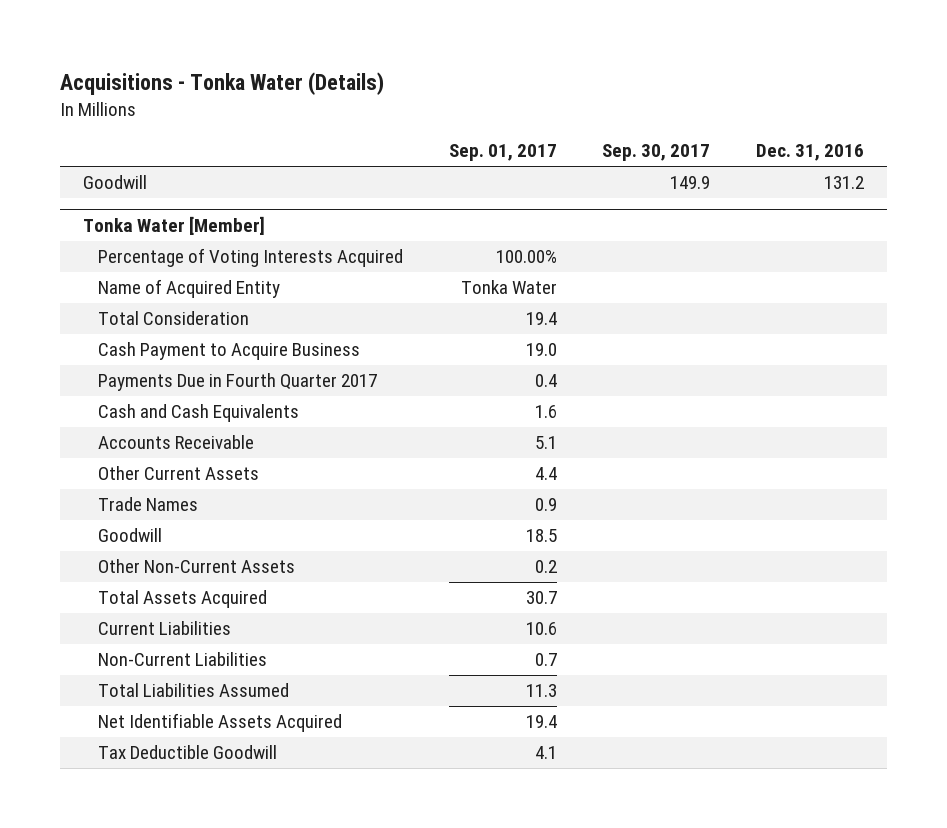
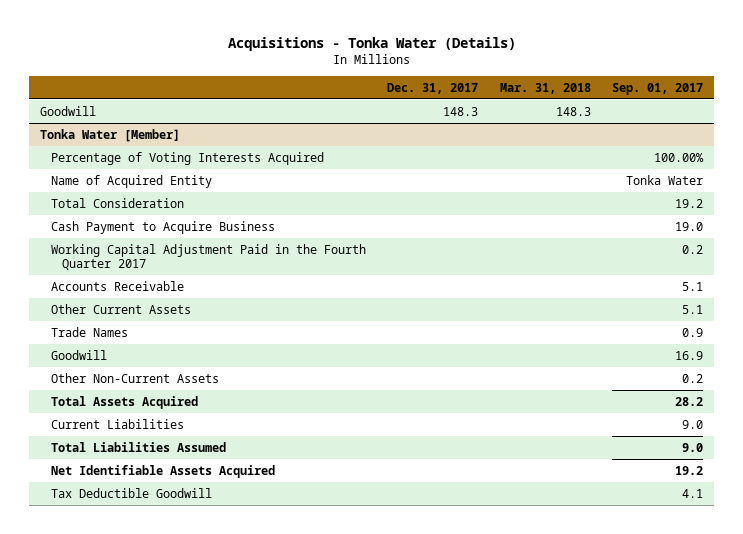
[602,144,711,162] Sep. 30, 2017 -> none
[756,144,865,162] Dec. 31, 2016 -> none
none -> [387,82,479,94] Dec. 31, 2017
none -> [499,82,591,94] Mar. 31, 2018
[525,312,557,326] 19.4 -> [675,198,704,208] 19.2
[98,404,300,423] Cash and Cash Equivalents -> none
[98,373,378,392] Payments Due in Fourth Quarter 2017 -> [50,243,366,271] Working Capital Adjustment Paid in the Fourth Quarter 2017
[534,374,557,388] 0.4 -> [682,244,704,254] 0.2
[534,467,557,481] 4.4 -> [682,304,704,314] 5.1
[525,529,557,543] 18.5 -> [675,350,704,360] 16.9
[98,652,268,667] Non-Current Liabilities -> none
[525,591,557,605] 30.7 -> [675,396,704,406] 28.2
[525,622,557,636] 10.6 -> [682,419,704,429] 9.0
[525,684,557,698] 11.3 -> [682,442,704,452] 9.0
[525,715,557,729] 19.4 -> [675,465,704,475] 19.2

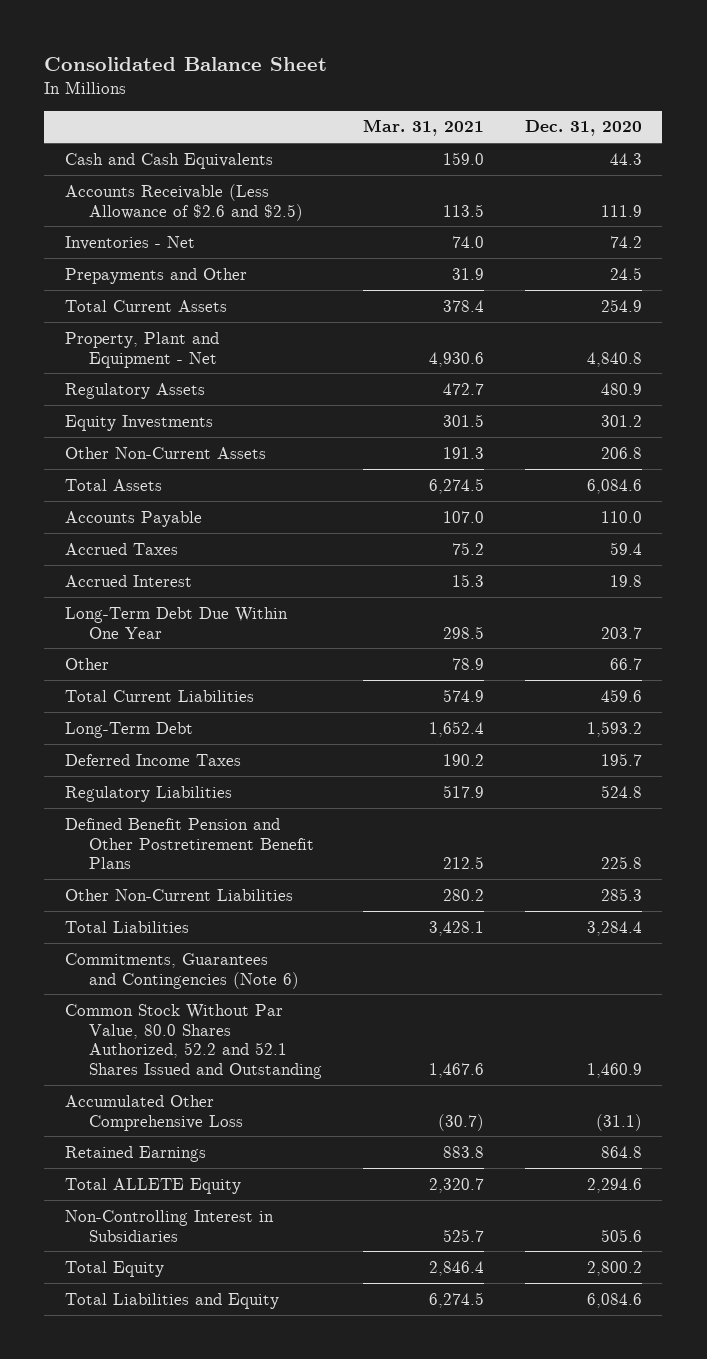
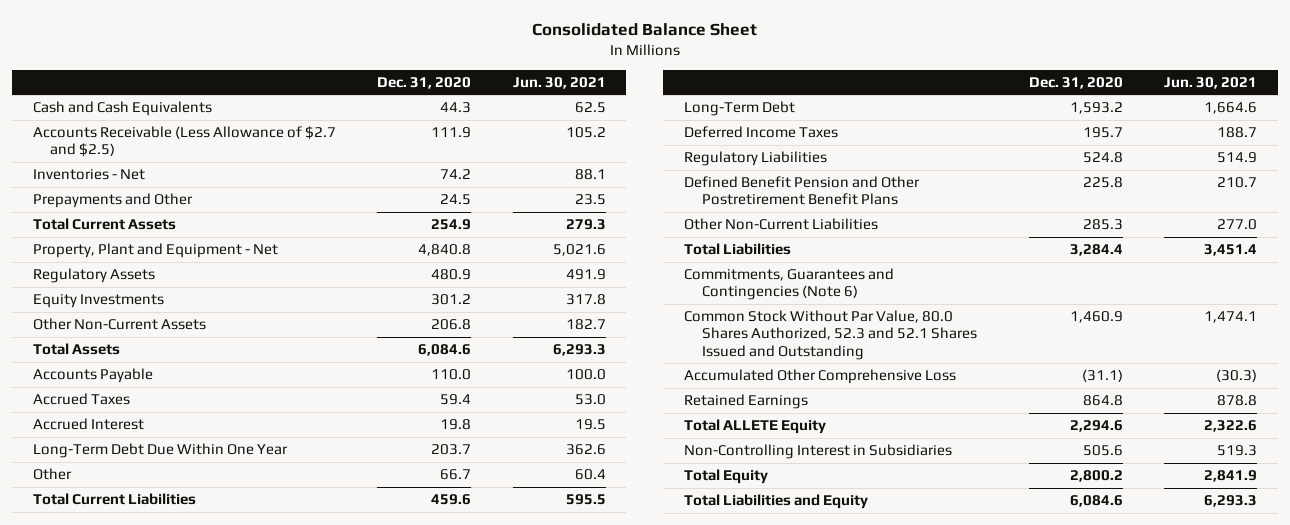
[363,119,485,137] Mar. 31, 2021 -> none
none -> [512,76,606,89] Jun. 30, 2021
[64,183,304,221] Accounts Receivable (Less Allowance of $2.6 and $2.5) -> [32,126,336,158] Accounts Receivable (Less Allowance of $2.7 and $2.5)
[64,1003,323,1080] Common Stock Without Par Value, 80.0 Shares Authorized, 52.2 and 52.1 Shares Issued and Outstanding -> [684,310,977,360] Common Stock Without Par Value, 80.0 Shares Authorized, 52.3 and 52.1 Shares Issued and Outstanding

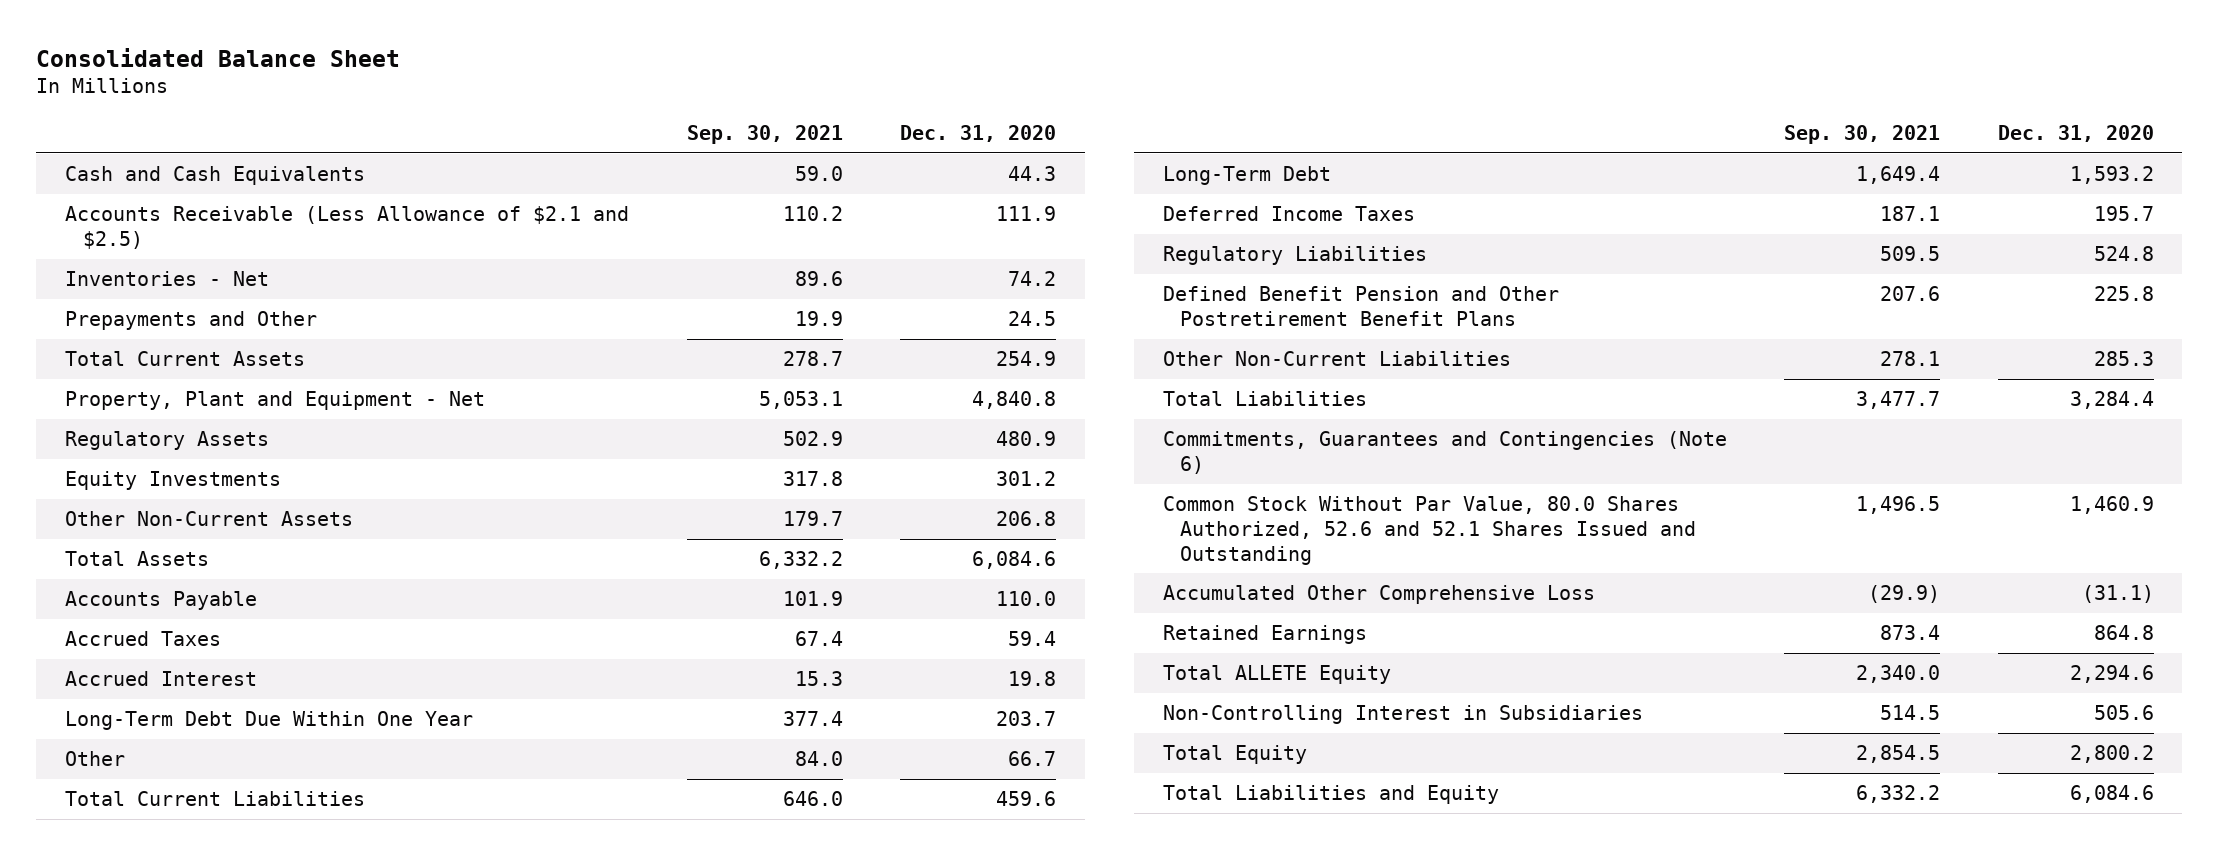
[512,76,606,89] Jun. 30, 2021 -> none
none -> [686,124,843,144] Sep. 30, 2021
[32,126,336,158] Accounts Receivable (Less Allowance of $2.7 and $2.5) -> [65,206,630,249] Accounts Receivable (Less Allowance of $2.1 and $2.5)
[684,310,977,360] Common Stock Without Par Value, 80.0 Shares Authorized, 52.3 and 52.1 Shares Issued and Outstanding -> [1162,496,1697,565] Common Stock Without Par Value, 80.0 Shares Authorized, 52.6 and 52.1 Shares Issued and Outstanding

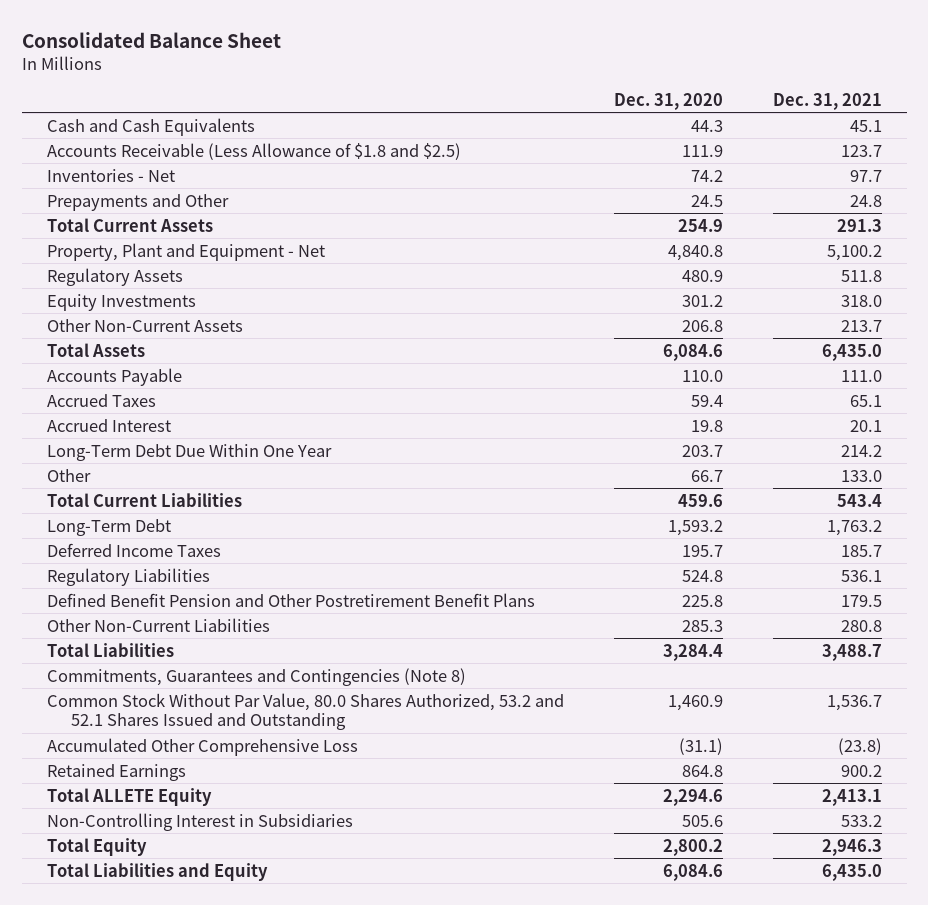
[686,124,843,144] Sep. 30, 2021 -> none
none -> [772,92,882,110] Dec. 31, 2021
[65,206,630,249] Accounts Receivable (Less Allowance of $2.1 and $2.5) -> [46,142,461,160] Accounts Receivable (Less Allowance of $1.8 and $2.5)
[1162,431,1727,474] Commitments, Guarantees and Contingencies (Note 6) -> [46,667,466,686] Commitments, Guarantees and Contingencies (Note 8)
[1162,496,1697,565] Common Stock Without Par Value, 80.0 Shares Authorized, 52.6 and 52.1 Shares Issued and Outstanding -> [46,692,564,731] Common Stock Without Par Value, 80.0 Shares Authorized, 53.2 and 52.1 Shares Issued and Outstanding

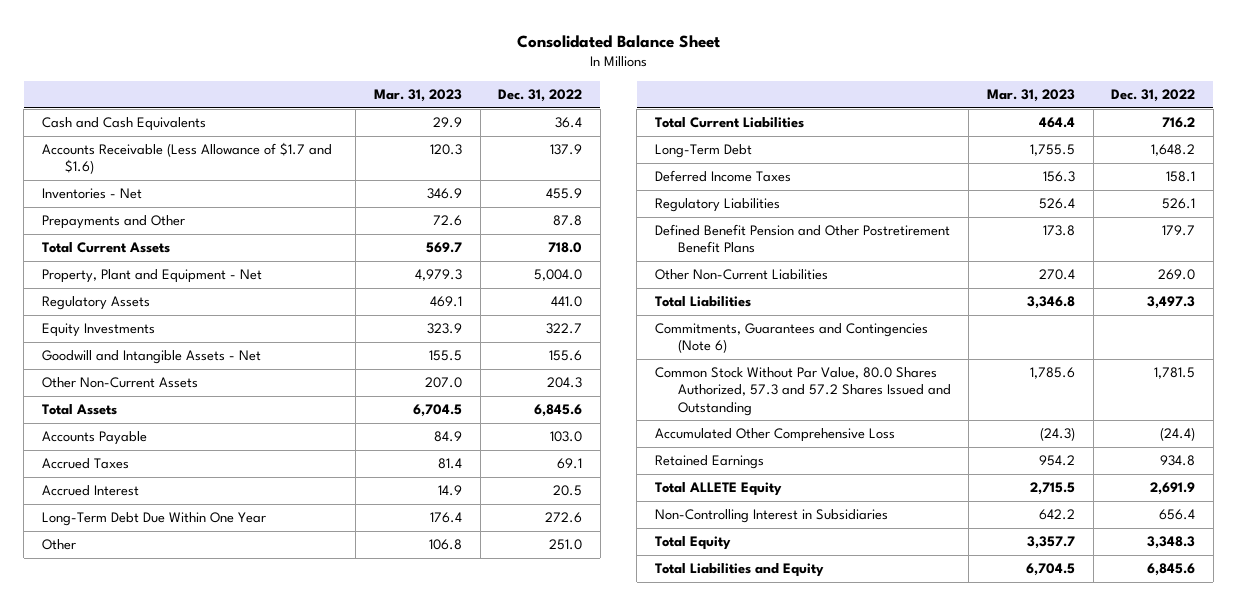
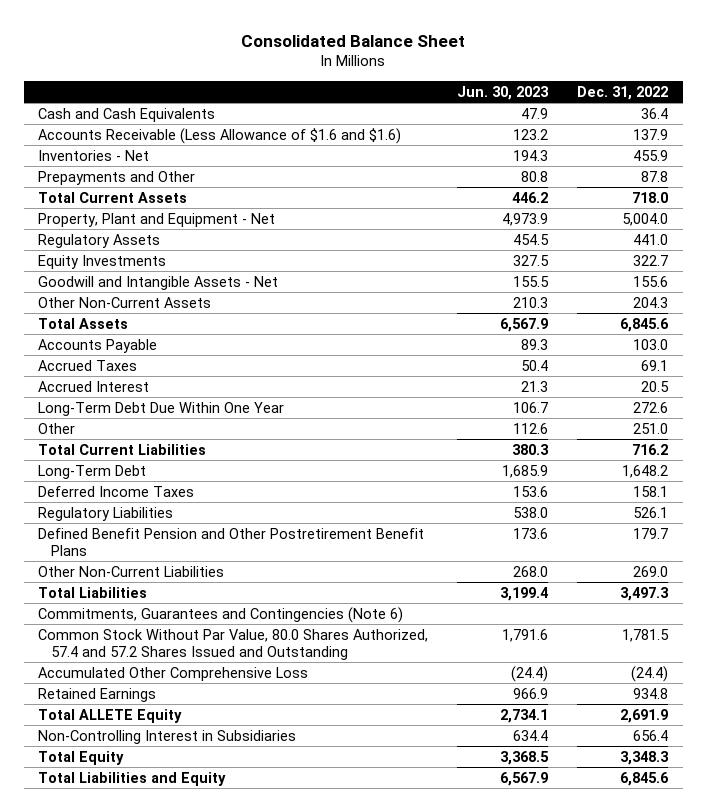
[373,89,462,103] Mar. 31, 2023 -> none
none -> [457,85,550,100] Jun. 30, 2023
[41,142,332,175] Accounts Receivable (Less Allowance of $1.7 and $1.6) -> [38,127,402,144] Accounts Receivable (Less Allowance of $1.6 and $1.6)
[655,367,951,416] Common Stock Without Par Value, 80.0 Shares Authorized, 57.3 and 57.2 Shares Issued and Outstanding -> [38,628,429,660] Common Stock Without Par Value, 80.0 Shares Authorized, 57.4 and 57.2 Shares Issued and Outstanding

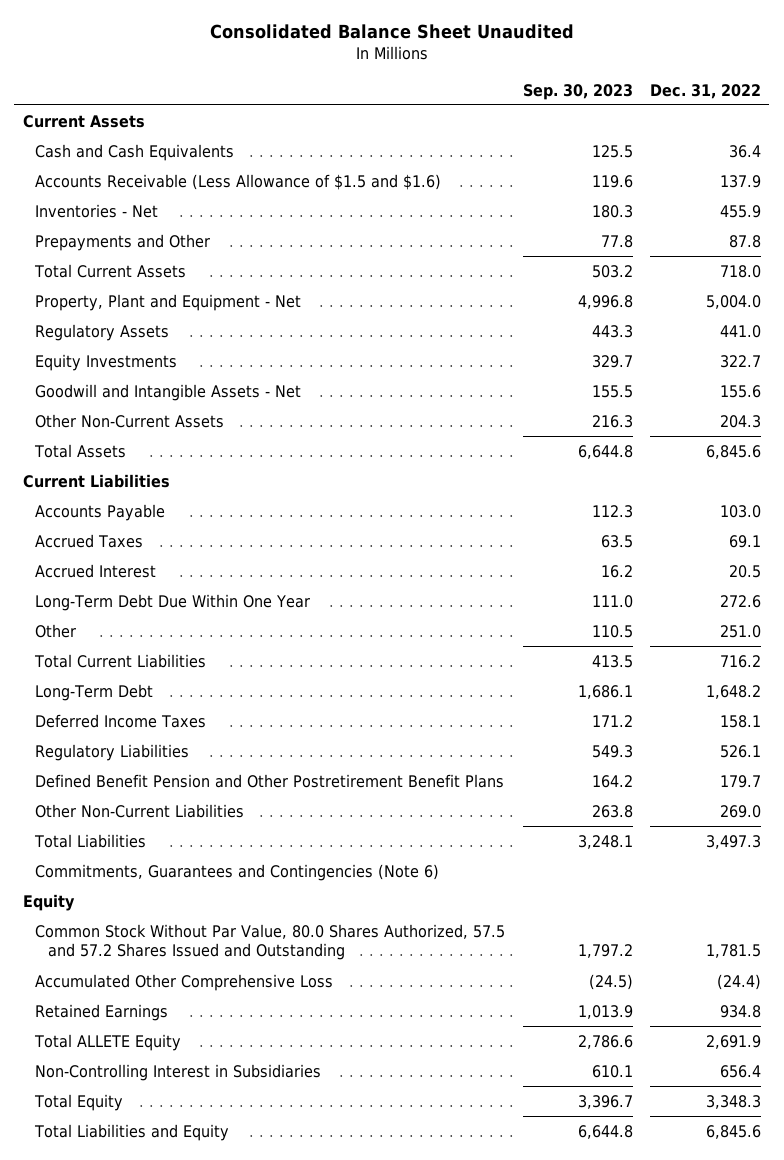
[241,34,466,47] Consolidated Balance Sheet -> [209,24,574,40] Consolidated Balance Sheet Unaudited
[457,85,550,100] Jun. 30, 2023 -> none
none -> [522,83,633,100] Sep. 30, 2023
none -> [22,114,145,128] Current Assets
[38,127,402,144] Accounts Receivable (Less Allowance of $1.6 and $1.6) -> [35,173,442,190] Accounts Receivable (Less Allowance of $1.5 and $1.6)
none -> [22,473,170,488] Current Liabilities
none -> [22,893,75,911] Equity
[38,628,429,660] Common Stock Without Par Value, 80.0 Shares Authorized, 57.4 and 57.2 Shares Issued and Outstanding -> [35,923,506,961] Common Stock Without Par Value, 80.0 Shares Authorized, 57.5 and 57.2 Shares Issued and Outstanding

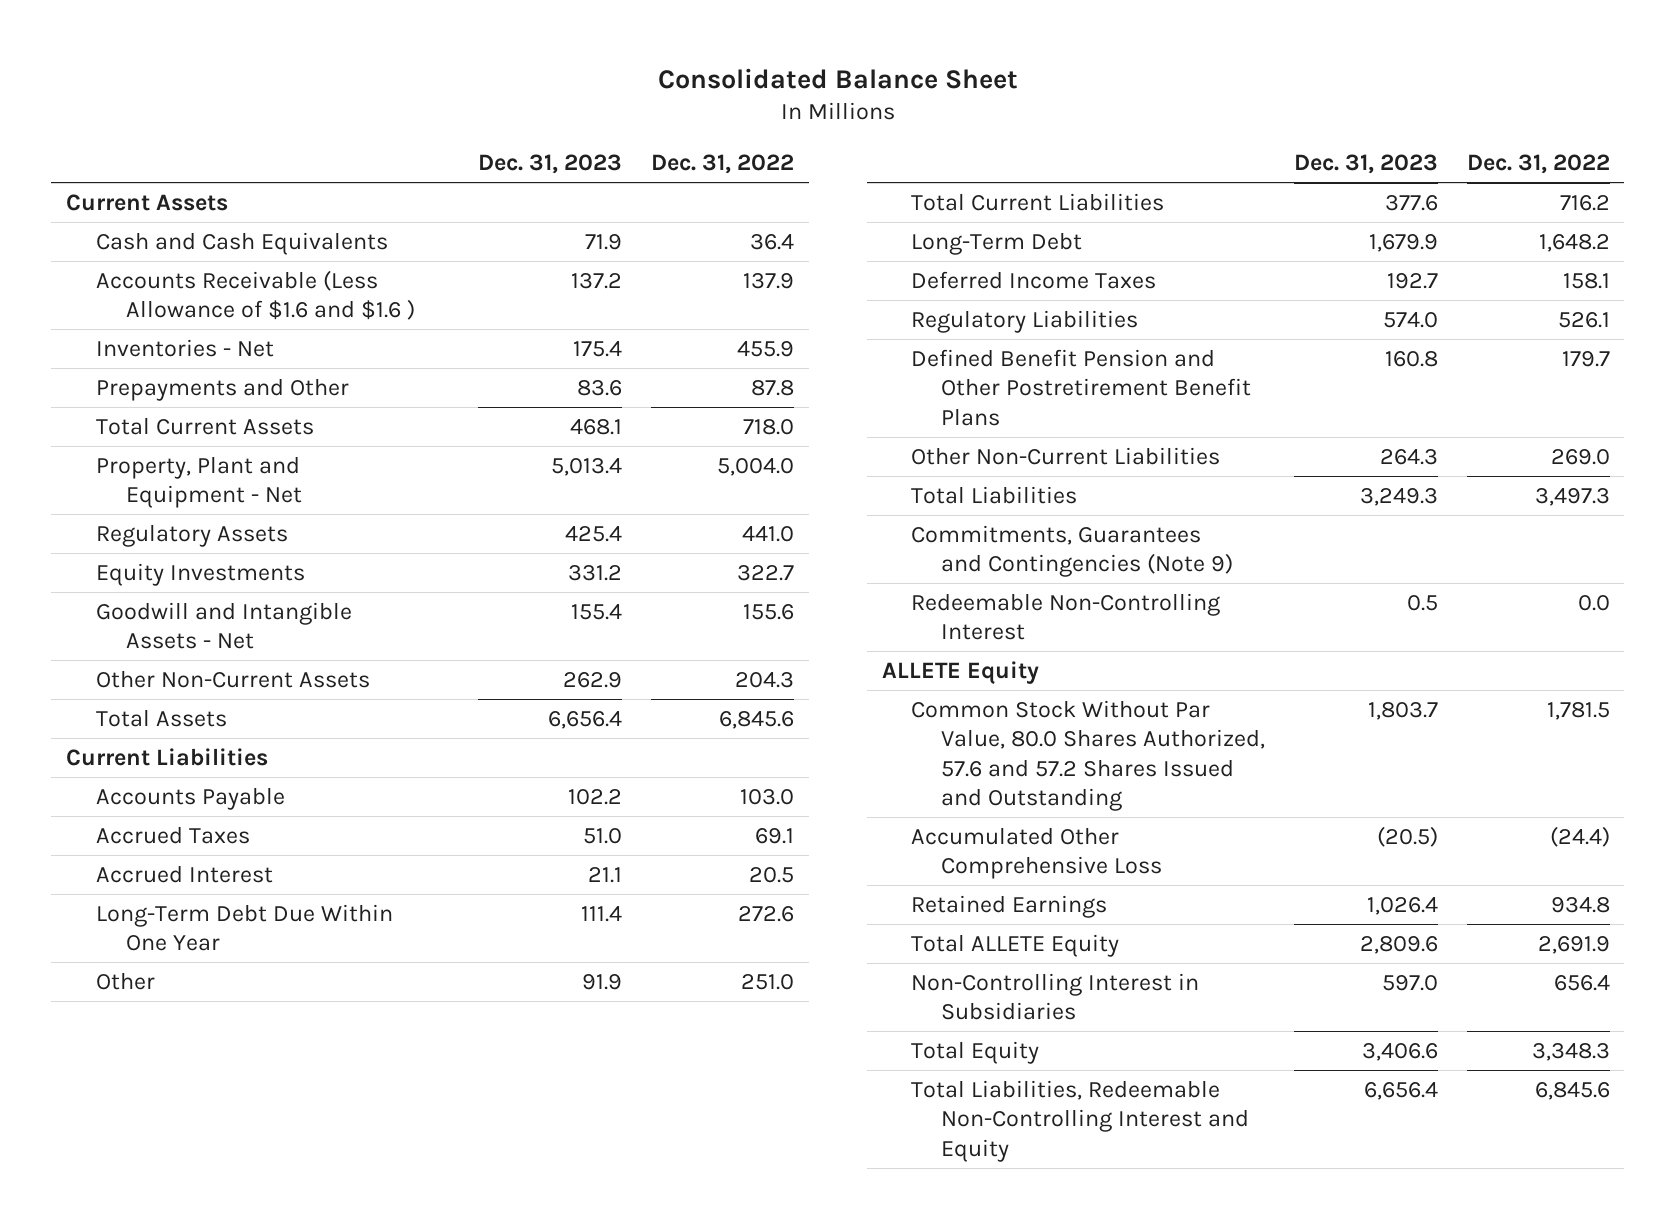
[209,24,574,40] Consolidated Balance Sheet Unaudited -> [657,67,1018,89] Consolidated Balance Sheet
[522,83,633,100] Sep. 30, 2023 -> none
none -> [478,153,623,174] Dec. 31, 2023
[35,173,442,190] Accounts Receivable (Less Allowance of $1.5 and $1.6) -> [95,269,415,321] Accounts Receivable (Less Allowance of $1.6 and $1.6 )
[35,863,440,881] Commitments, Guarantees and Contingencies (Note 6) -> [911,524,1234,578] Commitments, Guarantees and Contingencies (Note 9)
none -> [911,592,1221,641] Redeemable Non-Controlling Interest
[22,893,75,911] Equity -> [881,660,1039,684] ALLETE Equity
[35,923,506,961] Common Stock Without Par Value, 80.0 Shares Authorized, 57.5 and 57.2 Shares Issued and Outstanding -> [911,699,1266,811] Common Stock Without Par Value, 80.0 Shares Authorized, 57.6 and 57.2 Shares Issued and Outstanding
[34,1123,230,1141] Total Liabilities and Equity -> [911,1079,1250,1162] Total Liabilities, Redeemable Non-Controlling Interest and Equity

